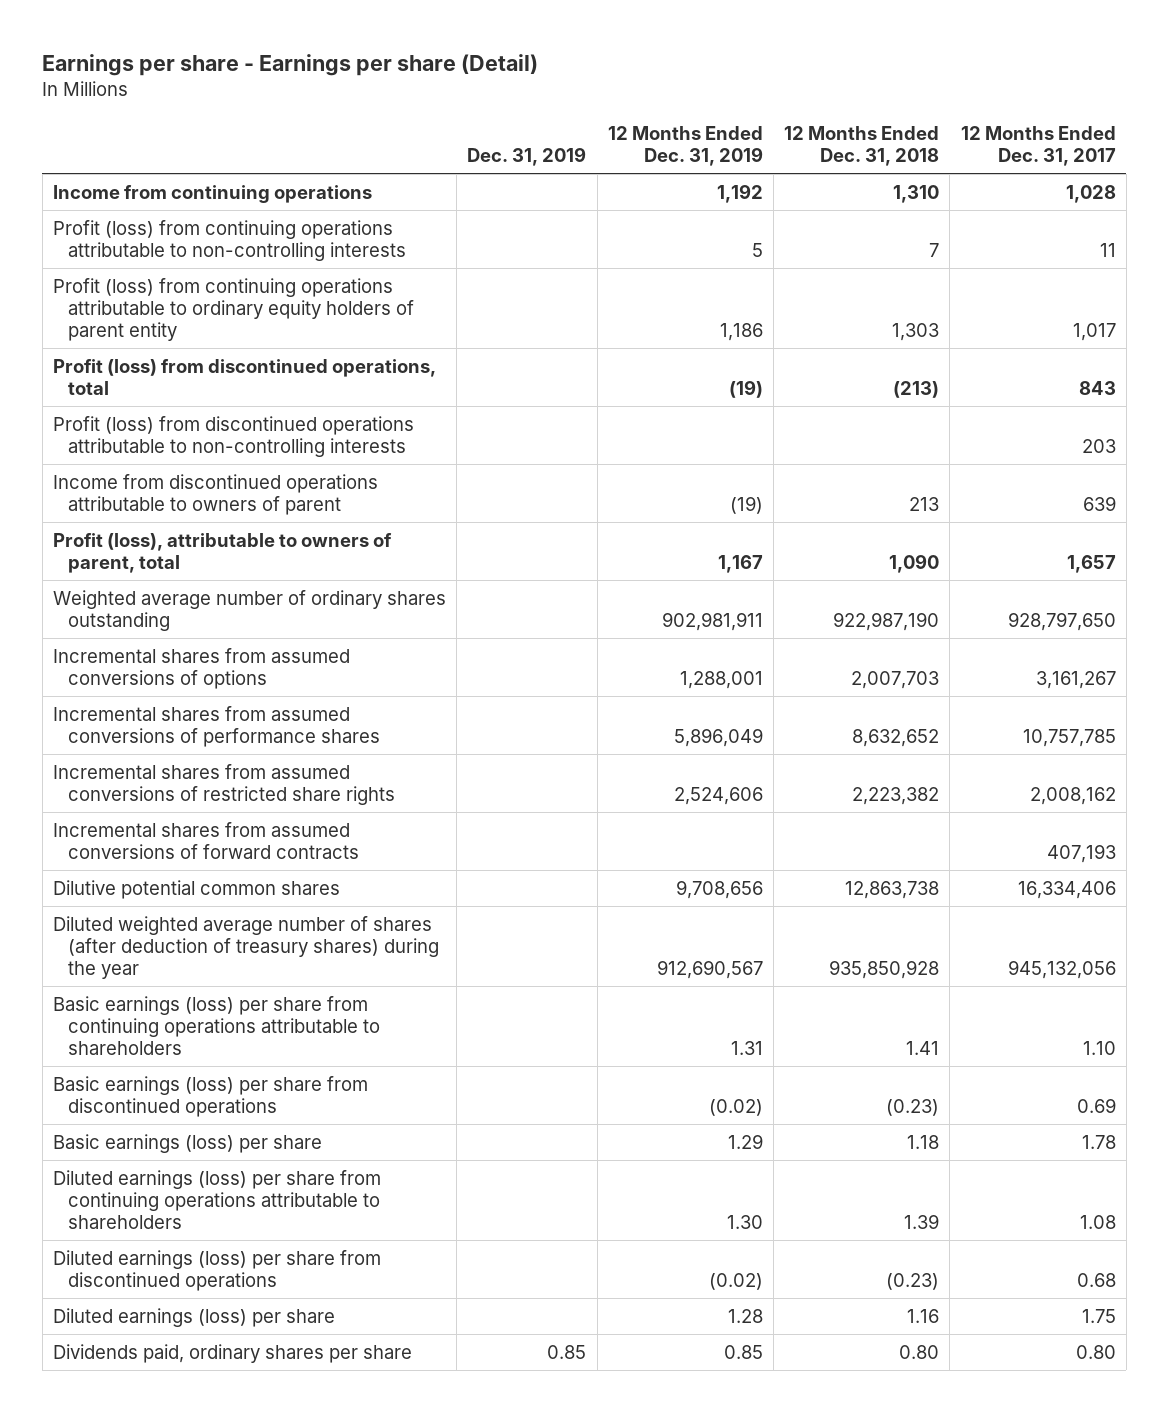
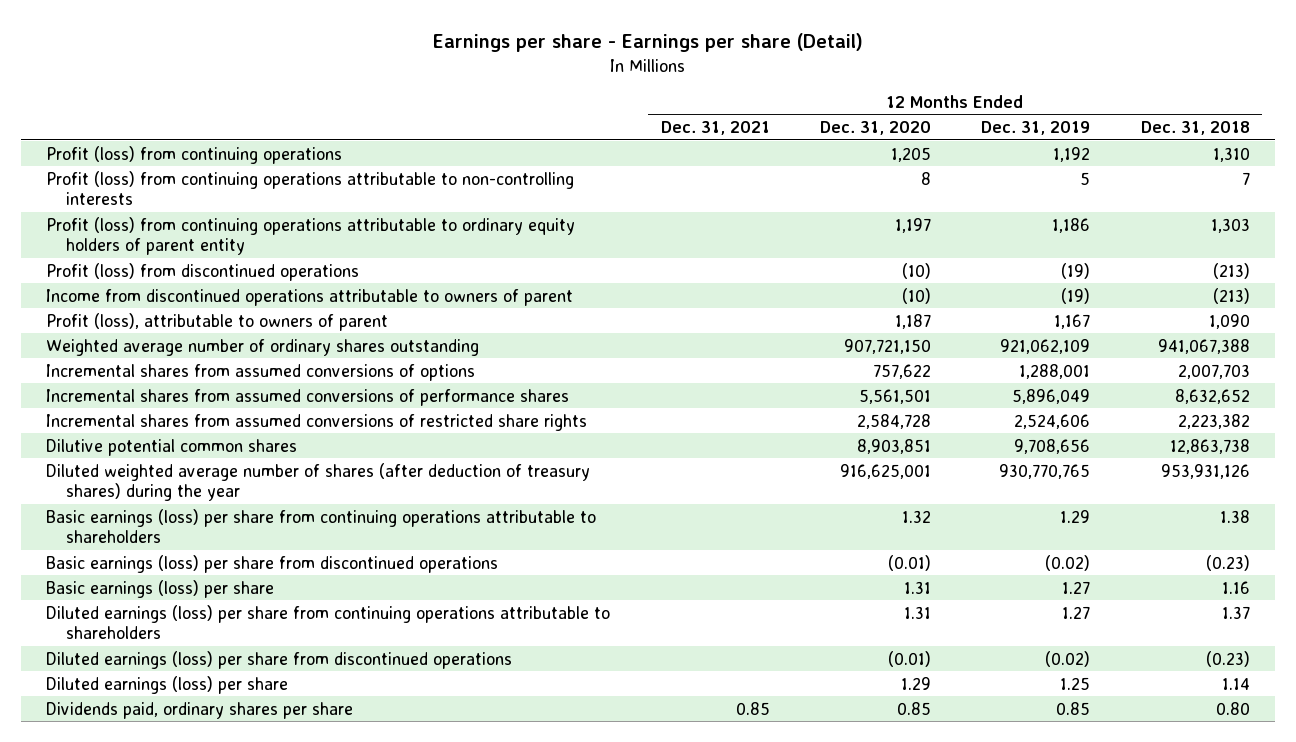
[467,146,587,166] Dec. 31, 2019 -> none
[960,126,1116,166] 12 Months Ended Dec. 31, 2017 -> none
none -> [660,120,770,135] Dec. 31, 2021
none -> [819,120,931,135] Dec. 31, 2020
[52,185,372,204] Income from continuing operations -> [46,145,343,164] Profit (loss) from continuing operations
[52,416,414,457] Profit (loss) from discontinued operations attributable to non-controlling interests -> none
[52,359,436,395] Profit (loss) from discontinued operations, total -> [46,262,360,281] Profit (loss) from discontinued operations
[909,496,940,511] 213 -> [1212,287,1250,304] (213)
[52,533,392,573] Profit (loss), attributable to owners of parent, total -> [46,312,389,331] Profit (loss), attributable to owners of parent
[661,611,763,631] 902,981,911 -> [1000,338,1091,354] 921,062,109
[833,611,940,631] 922,987,190 -> [1157,338,1250,354] 941,067,388
[52,822,360,859] Incremental shares from assumed conversions of forward contracts -> none
[656,959,763,979] 912,690,567 -> [999,463,1091,479] 930,770,765
[829,959,940,979] 935,850,928 -> [1160,463,1250,479] 953,931,126
[730,1040,763,1055] 1.31 -> [1060,509,1091,523] 1.29
[906,1040,940,1055] 1.41 -> [1219,509,1250,523] 1.38
[727,1134,763,1150] 1.29 -> [1062,580,1091,594] 1.27
[907,1135,940,1150] 1.18 -> [1221,580,1250,594] 1.16
[726,1214,763,1229] 1.30 -> [1062,605,1091,619] 1.27
[904,1213,940,1229] 1.39 -> [1221,605,1250,619] 1.37
[727,1309,763,1324] 1.28 -> [1060,676,1091,690] 1.25
[907,1309,940,1324] 1.16 -> [1221,677,1250,690] 1.14

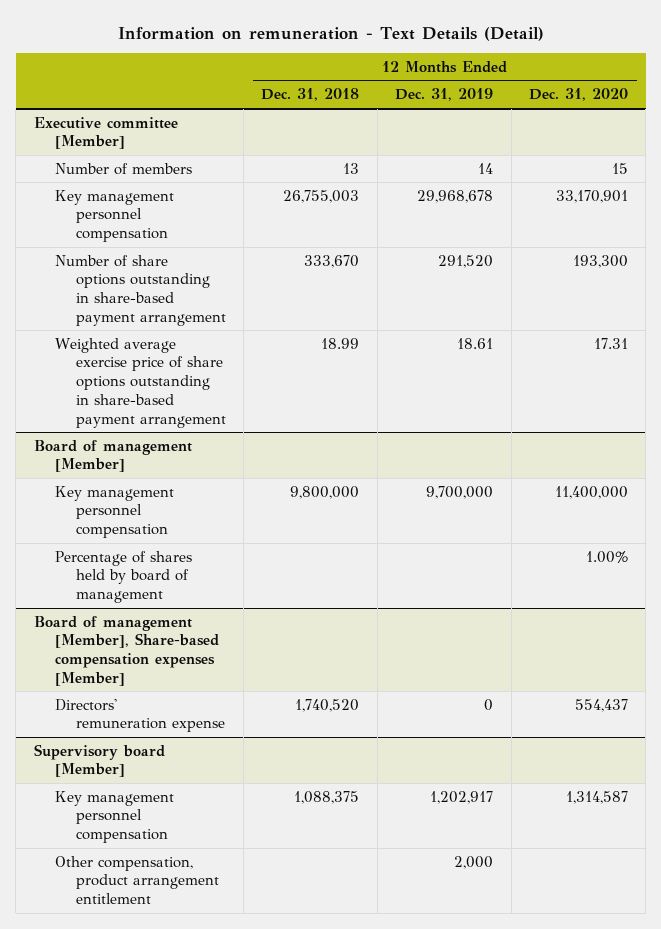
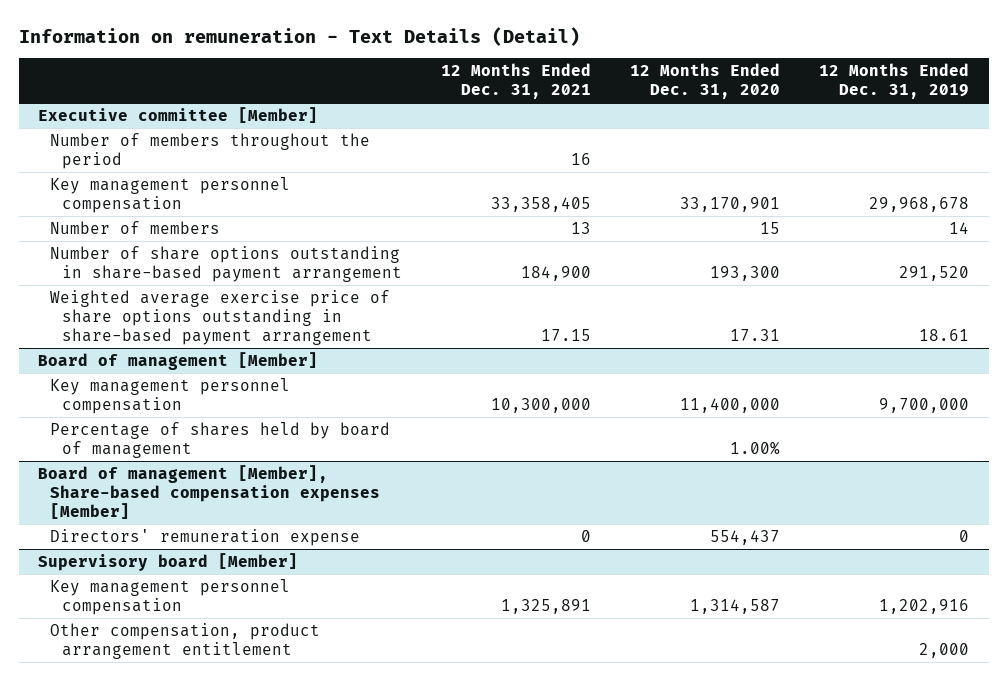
[261,88,360,102] Dec. 31, 2018 -> none
none -> [441,63,592,100] 12 Months Ended Dec. 31, 2021
none -> [50,132,371,169] Number of members throughout the period
[54,162,192,175] Number of members -> [50,220,221,234] Number of members
[430,790,494,804] 1,202,917 -> [879,598,970,614] 1,202,916

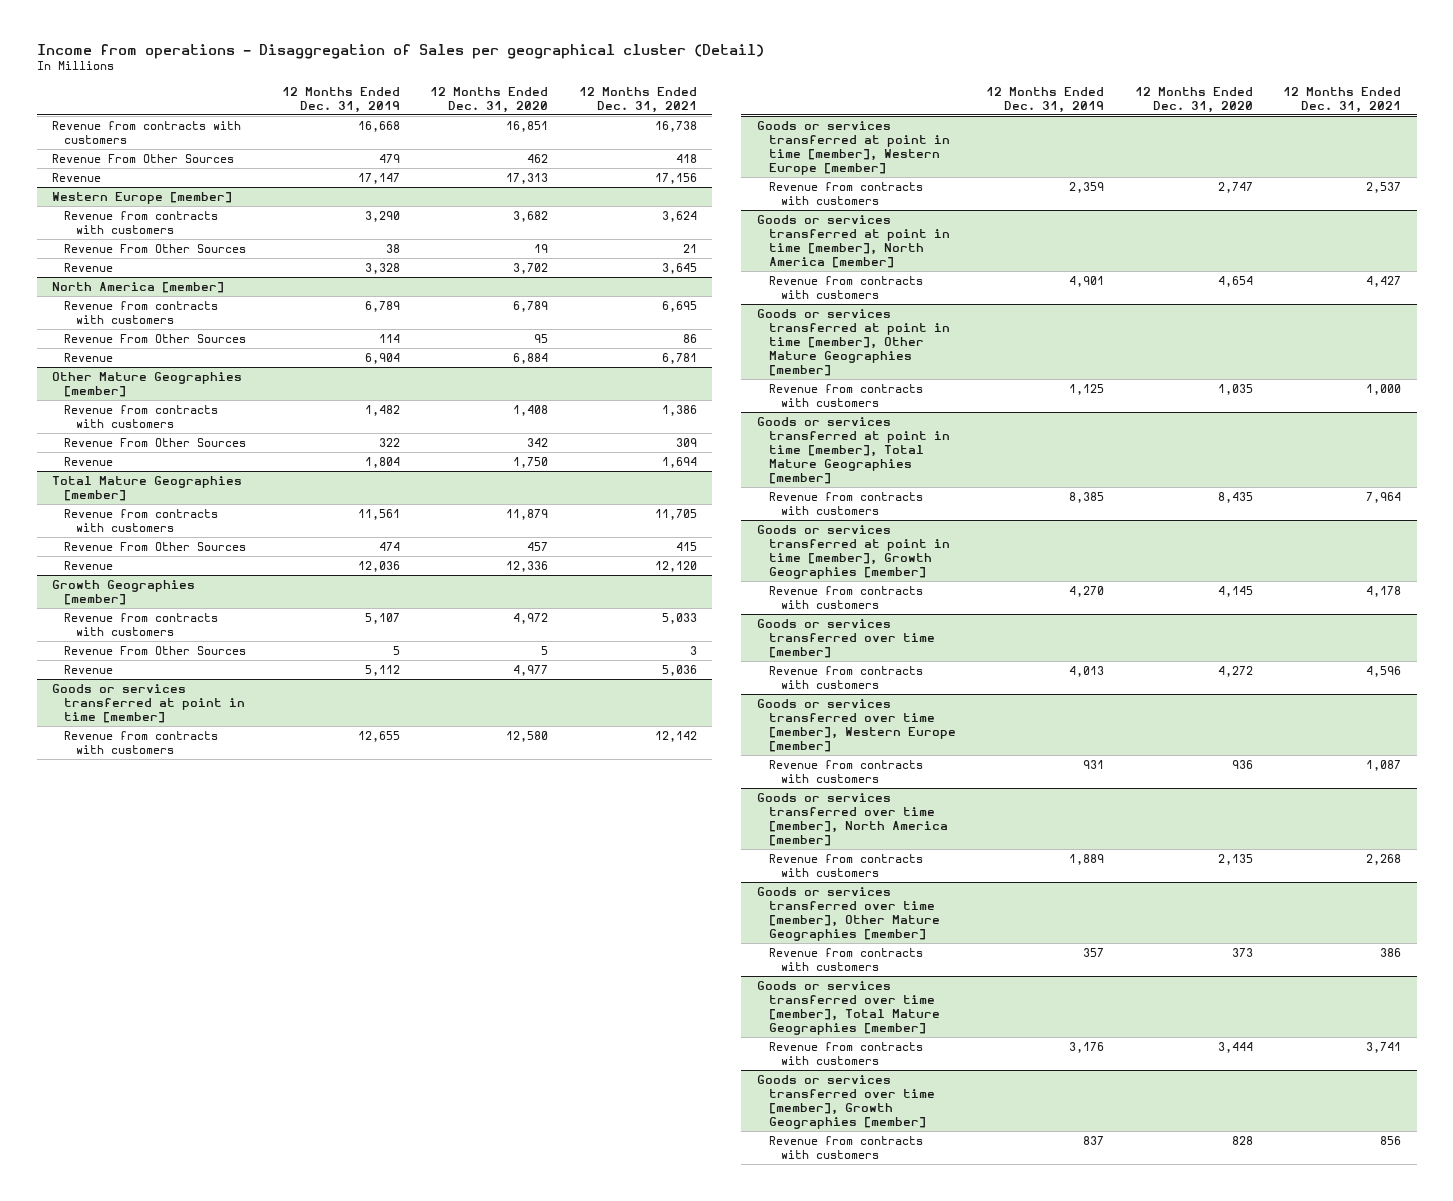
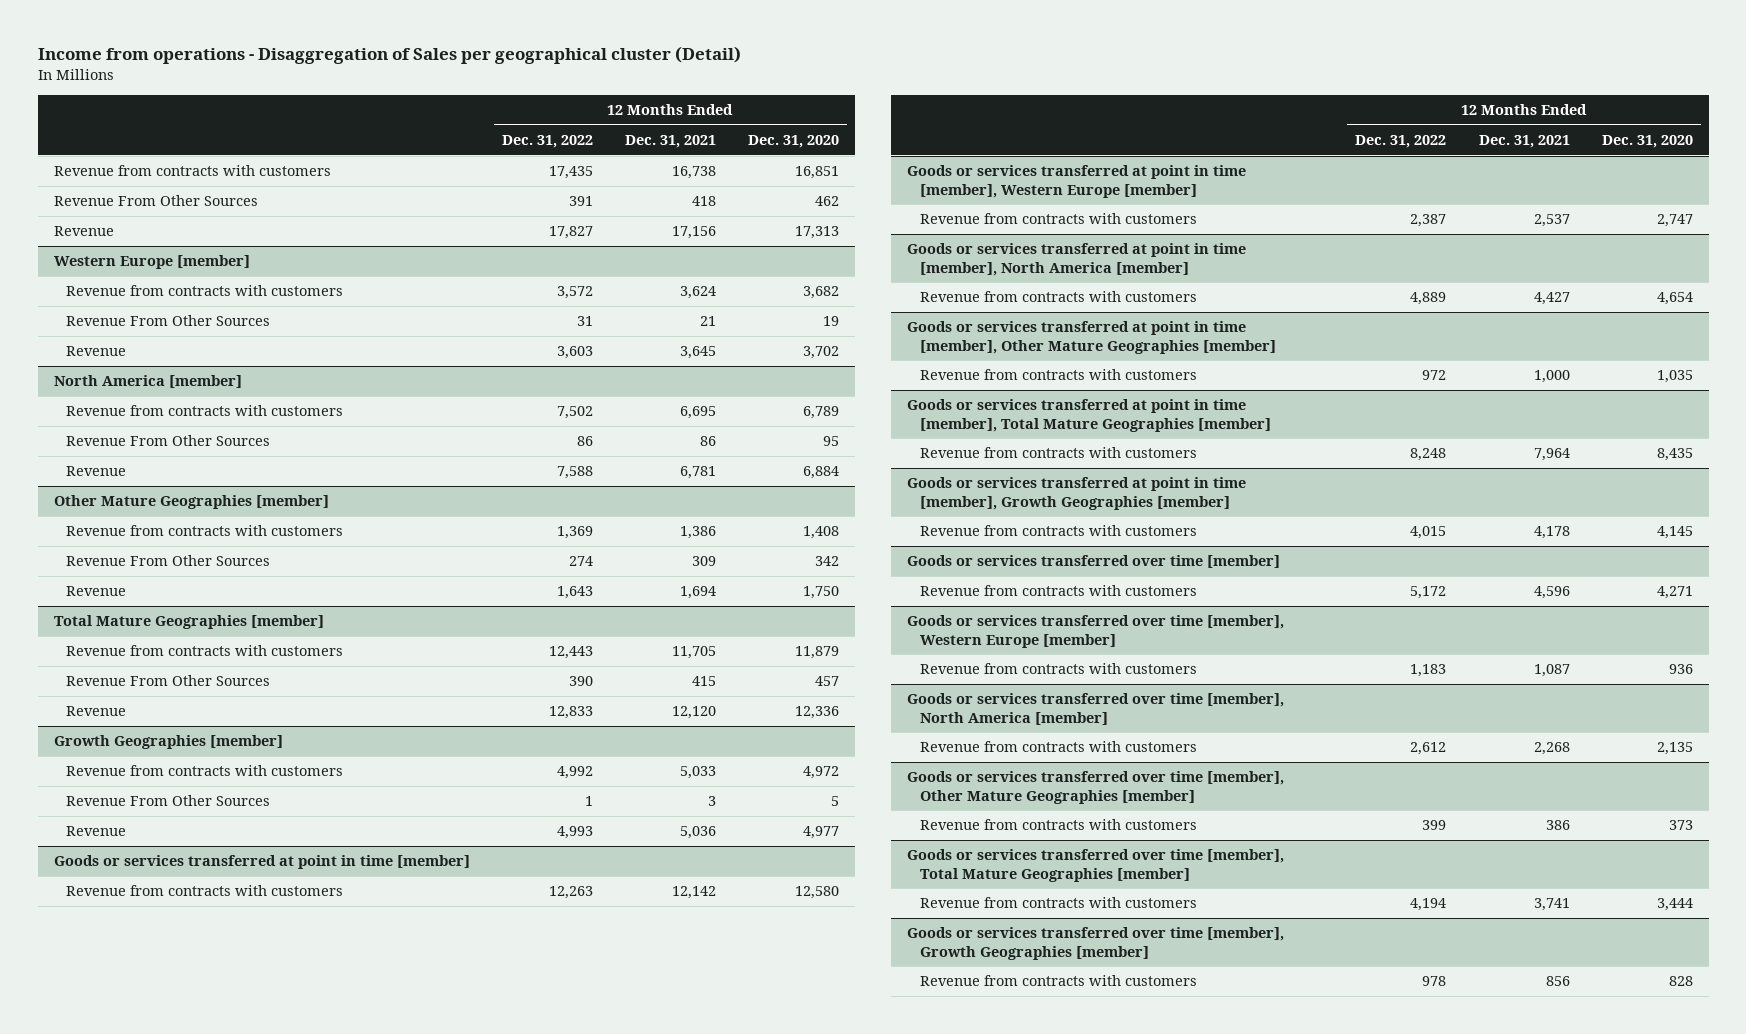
[281,86,400,113] 12 Months Ended Dec. 31, 2019 -> none
none -> [501,134,593,148] Dec. 31, 2022
[1217,665,1253,677] 4,272 -> [1656,586,1693,600] 4,271

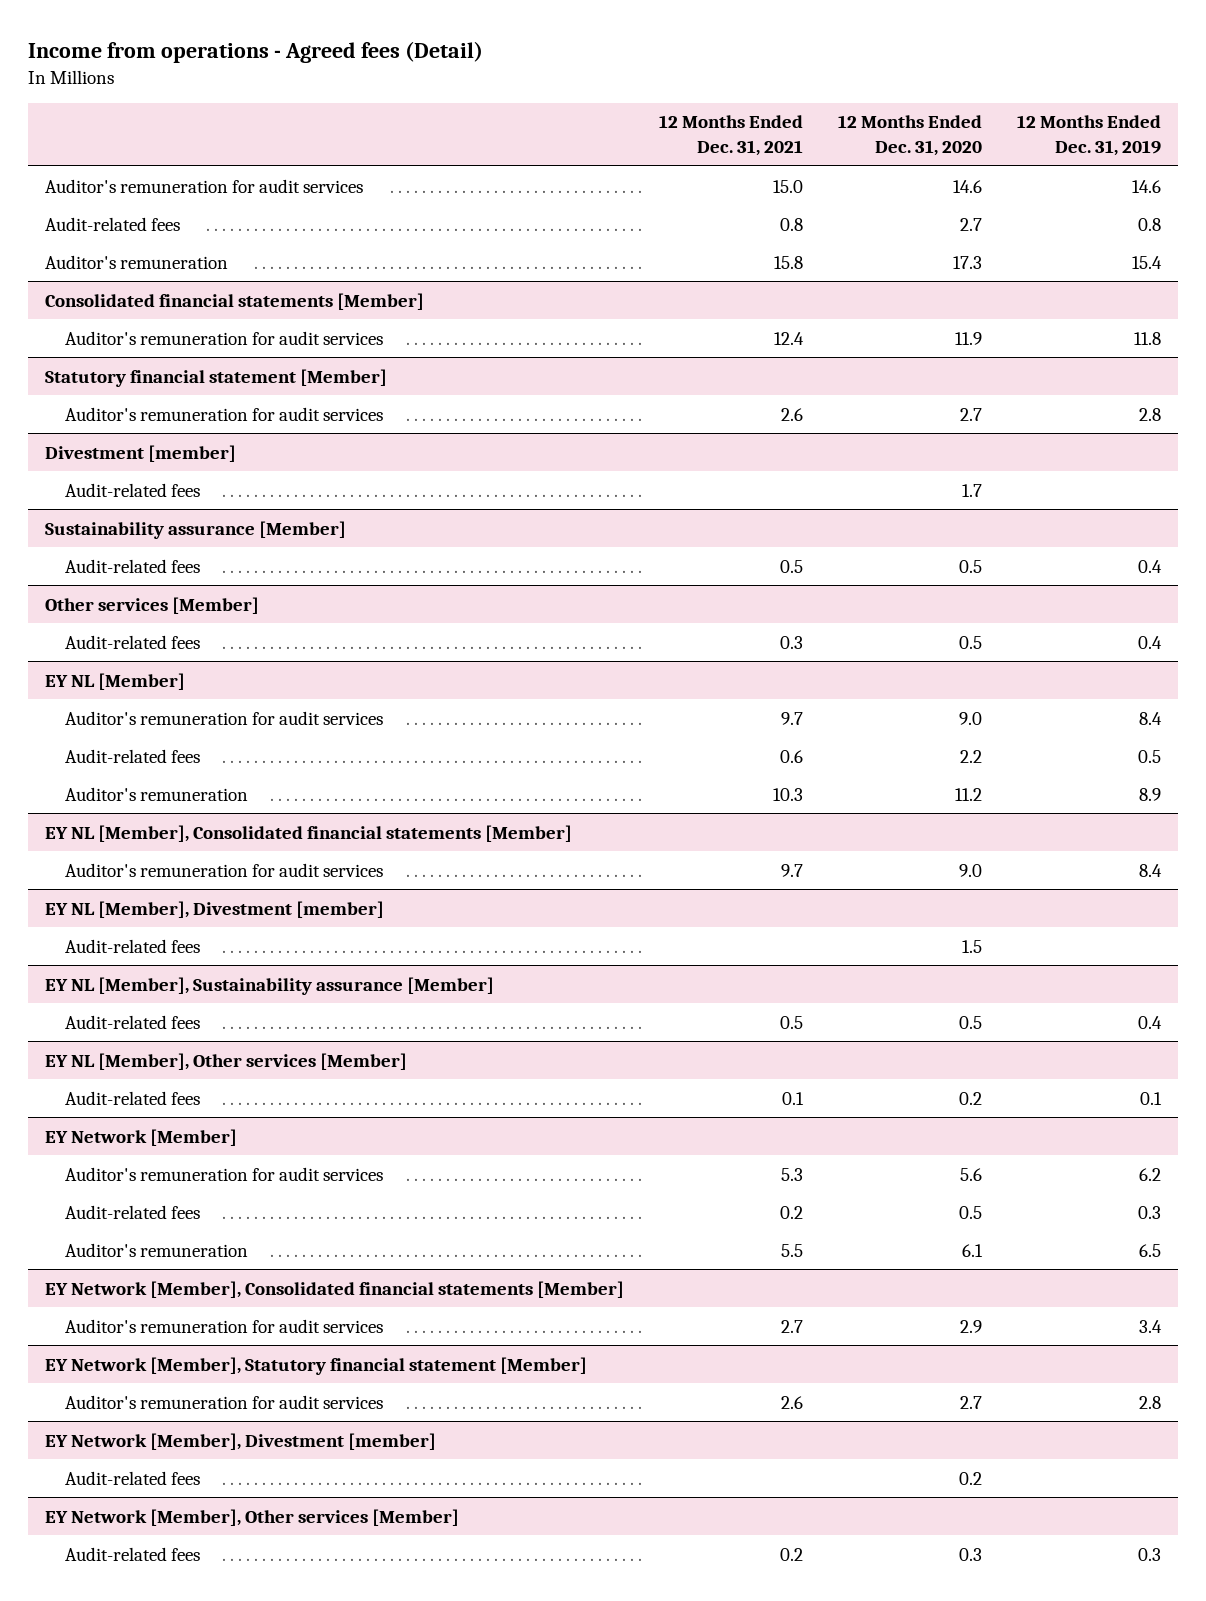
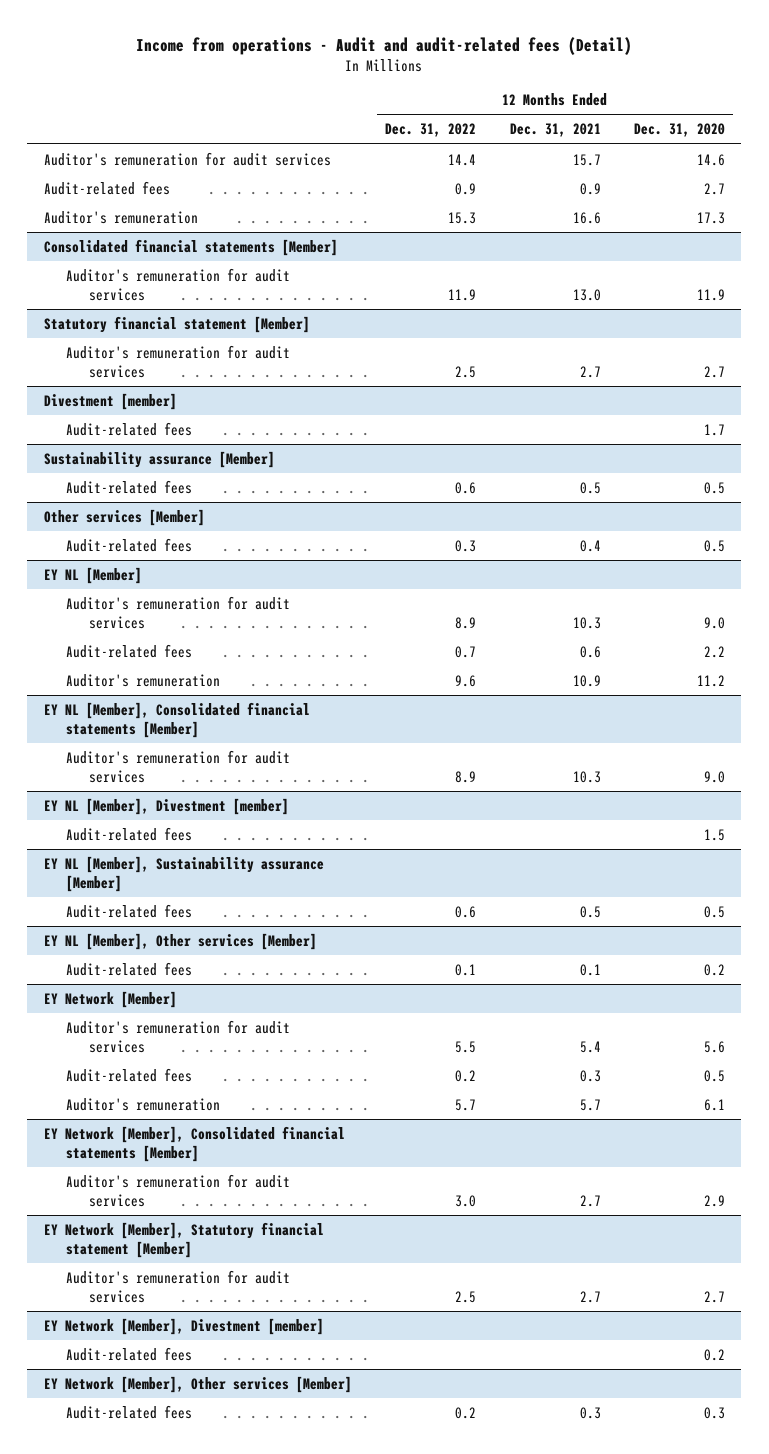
[27,40,483,63] Income from operations - Agreed fees (Detail) -> [136,36,633,55] Income from operations - Audit and audit-related fees (Detail)
[1016,115,1161,157] 12 Months Ended Dec. 31, 2019 -> none
none -> [385,123,477,138] Dec. 31, 2022
[773,179,804,193] 15.0 -> [572,153,601,166] 15.7
[780,217,804,231] 0.8 -> [579,182,601,195] 0.9
[774,255,804,269] 15.8 -> [572,211,601,224] 16.6
[774,331,805,345] 12.4 -> [572,288,601,301] 13.0
[781,407,804,421] 2.6 -> [579,365,601,378] 2.7
[780,635,804,649] 0.3 -> [579,539,601,552] 0.4
[781,711,804,725] 9.7 -> [572,616,601,629] 10.3
[773,787,804,801] 10.3 -> [572,674,601,687] 10.9
[781,863,804,877] 9.7 -> [572,770,601,783] 10.3
[781,1167,804,1181] 5.3 -> [579,1040,601,1053] 5.4
[780,1205,804,1219] 0.2 -> [579,1069,601,1082] 0.3
[781,1243,804,1257] 5.5 -> [579,1098,601,1111] 5.7
[781,1395,804,1409] 2.6 -> [579,1290,601,1303] 2.7
[780,1547,804,1561] 0.2 -> [579,1406,601,1419] 0.3

